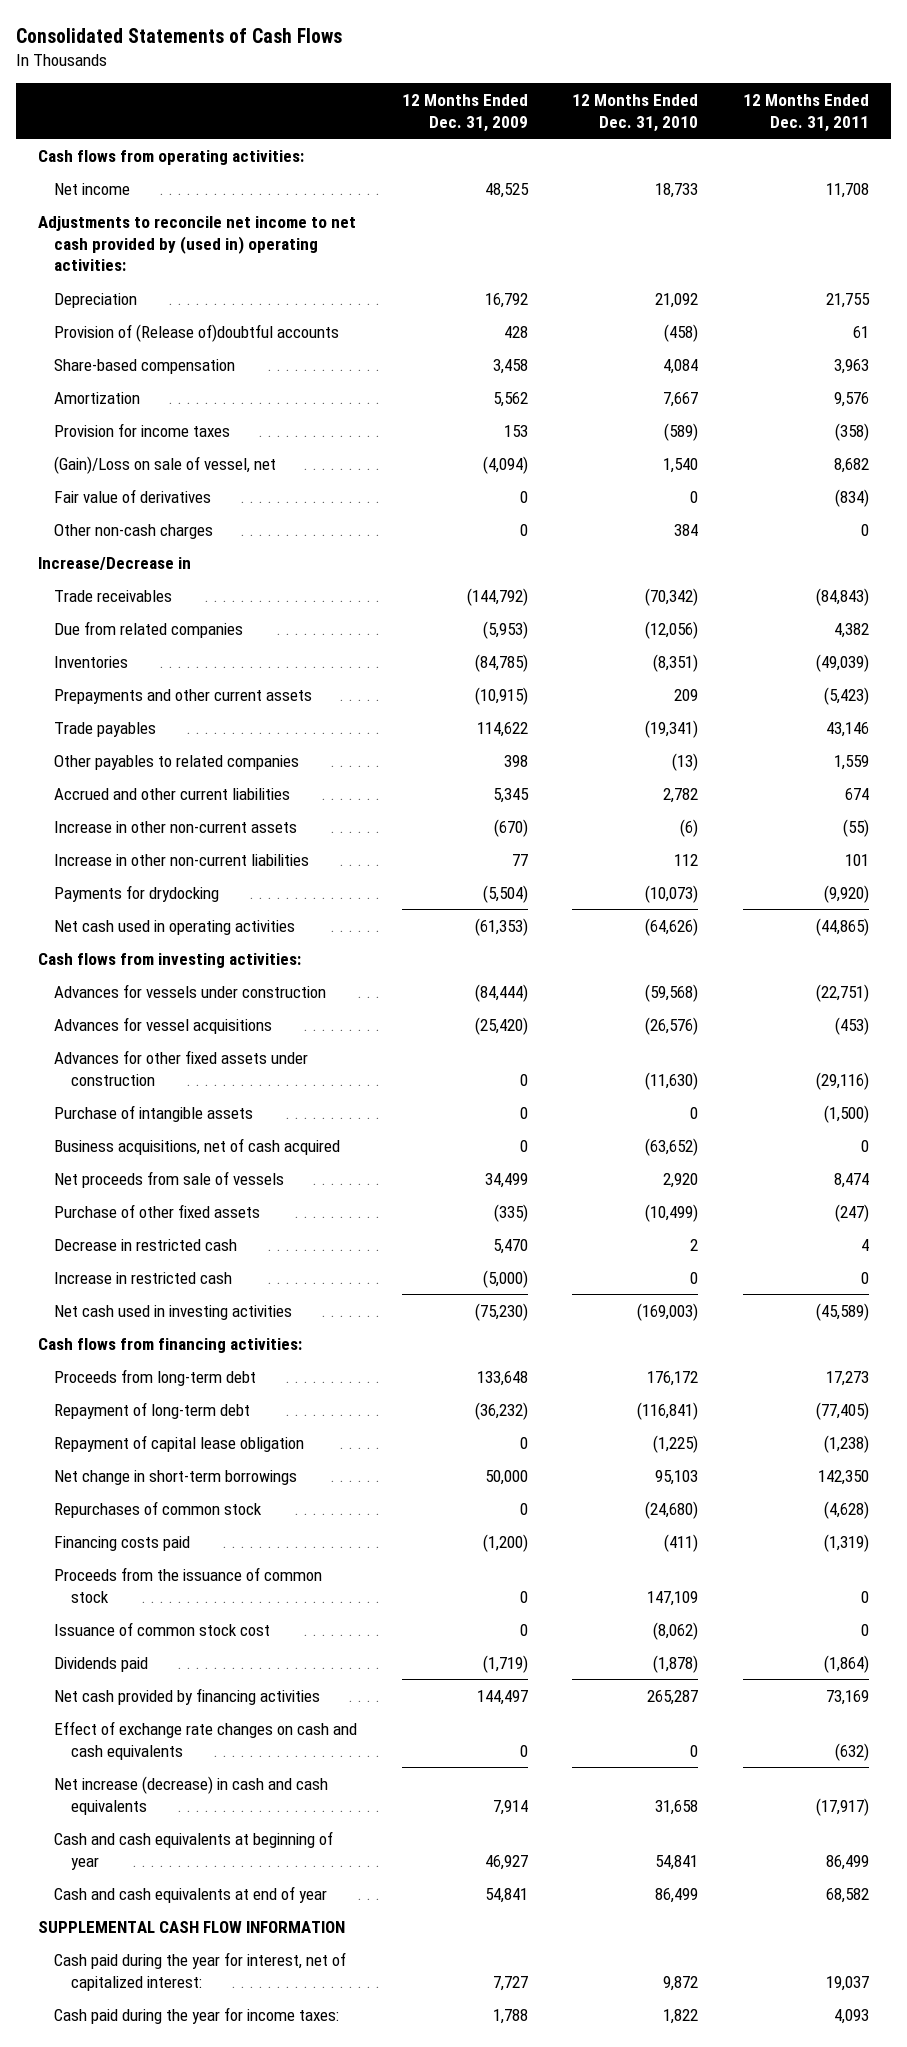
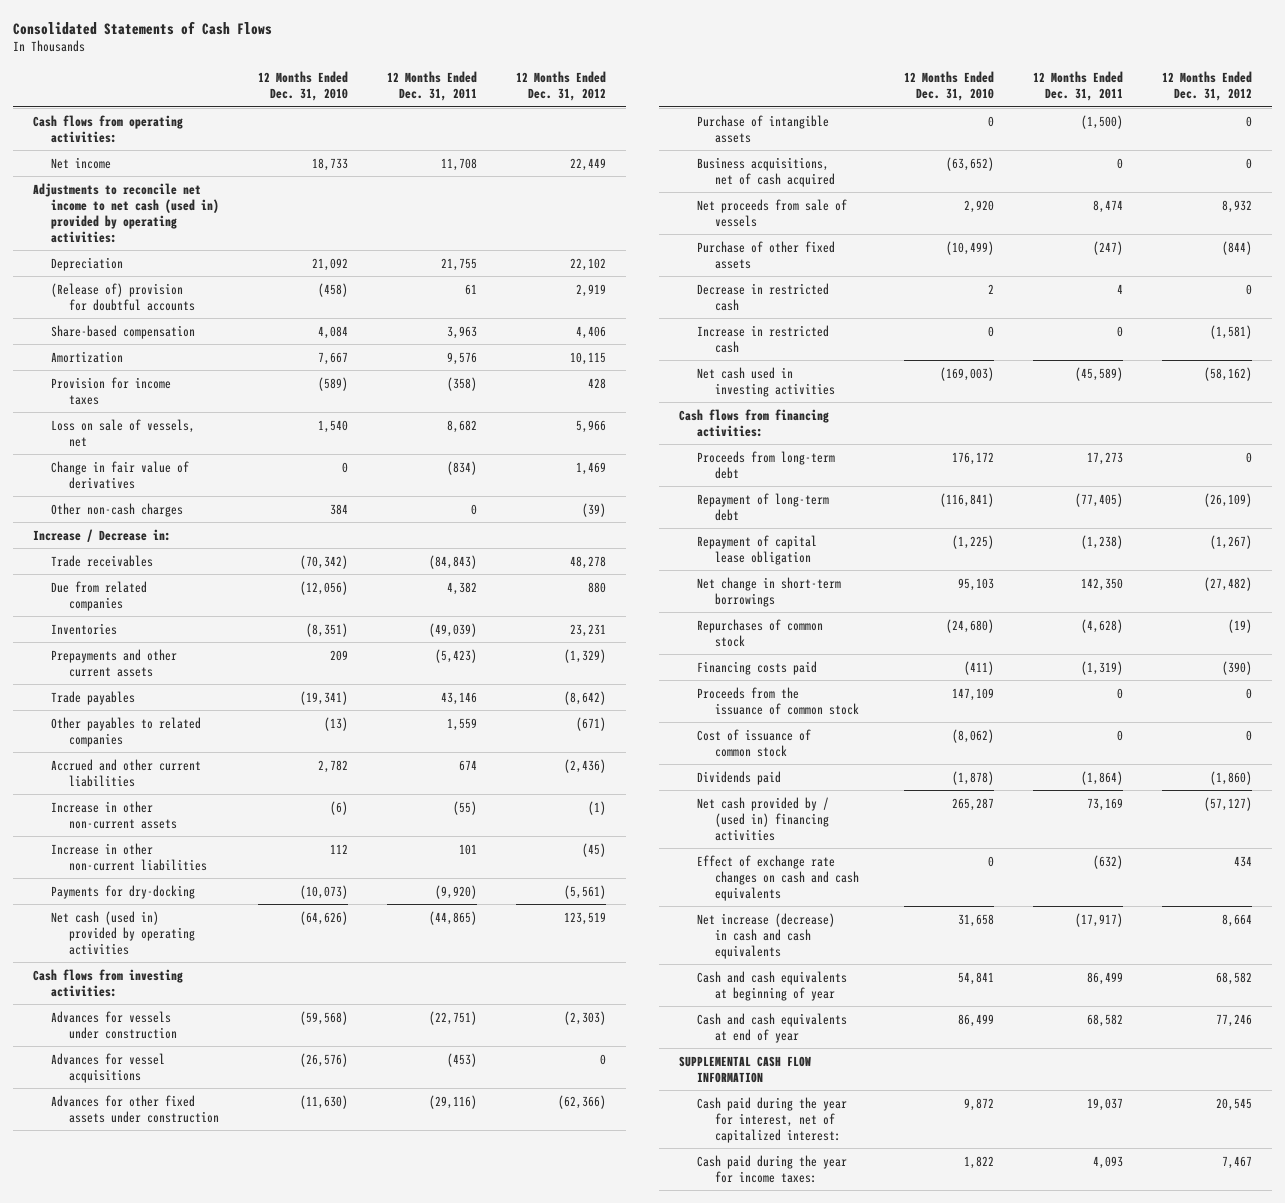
[401,93,528,132] 12 Months Ended Dec. 31, 2009 -> none
none -> [516,71,607,102] 12 Months Ended Dec. 31, 2012
[38,215,357,272] Adjustments to reconcile net income to net cash provided by (used in) operating activities: -> [32,182,219,243] Adjustments to reconcile net income to net cash (used in) provided by operating activities:
[54,323,340,342] Provision of (Release of)doubtful accounts -> [50,282,196,311] (Release of) provision for doubtful accounts
[54,455,277,474] (Gain)/Loss on sale of vessel, net -> [50,418,195,447] Loss on sale of vessels, net
[54,488,212,503] Fair value of derivatives -> [50,460,189,489] Change in fair value of derivatives
[38,556,192,570] Increase/Decrease in -> [32,528,171,542] Increase / Decrease in:
[54,884,220,902] Payments for drydocking -> [50,884,195,899] Payments for dry-docking
[54,919,296,935] Net cash used in operating activities -> [50,910,196,955] Net cash (used in) provided by operating activities
[54,1621,271,1636] Issuance of common stock cost -> [696,728,811,757] Cost of issuance of common stock
[54,1687,321,1705] Net cash provided by financing activities -> [696,796,830,841] Net cash provided by / (used in) financing activities

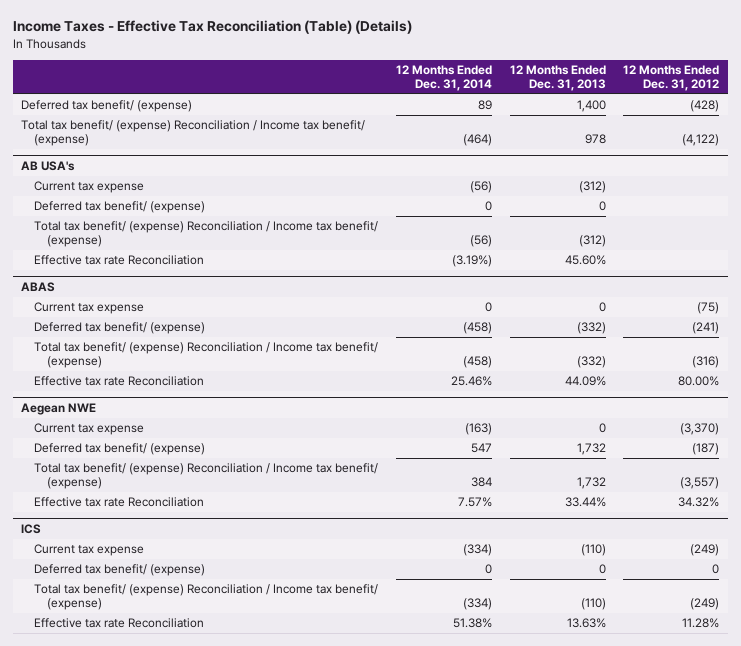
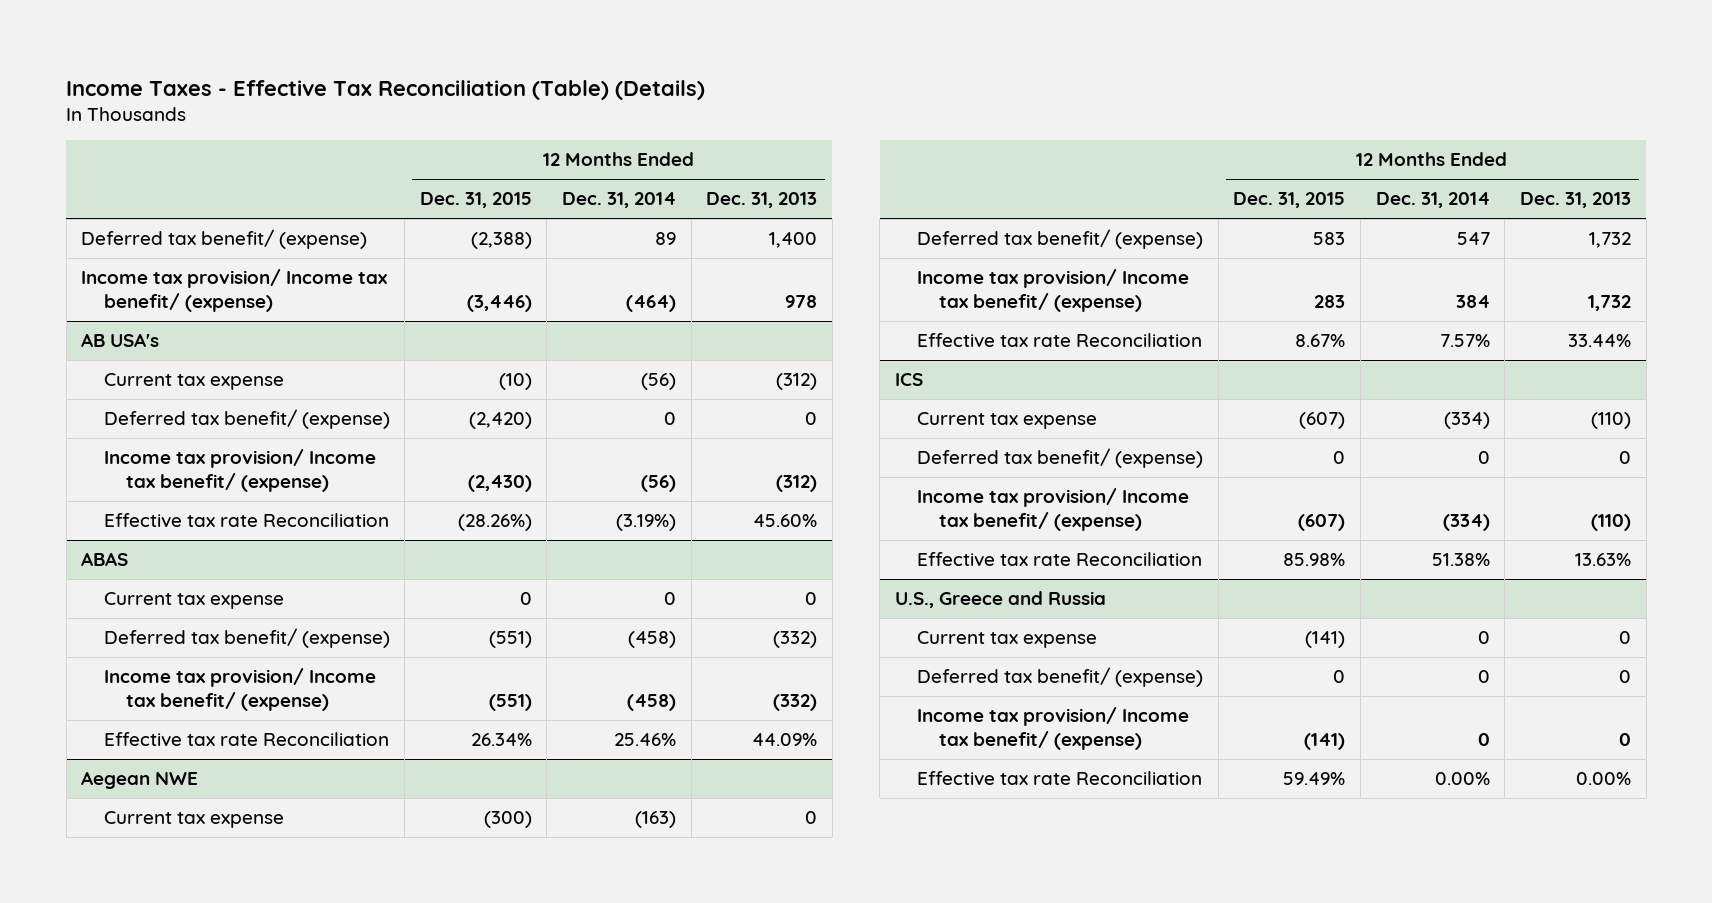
[623,65,720,92] 12 Months Ended Dec. 31, 2012 -> none
none -> [419,192,532,209] Dec. 31, 2015
[21,120,366,147] Total tax benefit/ (expense) Reconciliation / Income tax benefit/ (expense) -> [81,269,388,313] Income tax provision/ Income tax benefit/ (expense)
[34,221,379,248] Total tax benefit/ (expense) Reconciliation / Income tax benefit/ (expense) -> [103,449,376,493] Income tax provision/ Income tax benefit/ (expense)
[34,342,379,369] Total tax benefit/ (expense) Reconciliation / Income tax benefit/ (expense) -> [103,668,376,712] Income tax provision/ Income tax benefit/ (expense)
[34,463,379,490] Total tax benefit/ (expense) Reconciliation / Income tax benefit/ (expense) -> [917,269,1190,313] Income tax provision/ Income tax benefit/ (expense)
[34,584,379,611] Total tax benefit/ (expense) Reconciliation / Income tax benefit/ (expense) -> [917,488,1190,532] Income tax provision/ Income tax benefit/ (expense)
none -> [894,591,1106,609] U.S., Greece and Russia
none -> [917,631,1098,649] Current tax expense
none -> [917,667,1204,688] Deferred tax benefit/ (expense)
none -> [917,707,1190,751] Income tax provision/ Income tax benefit/ (expense)
none -> [917,771,1203,787] Effective tax rate Reconciliation

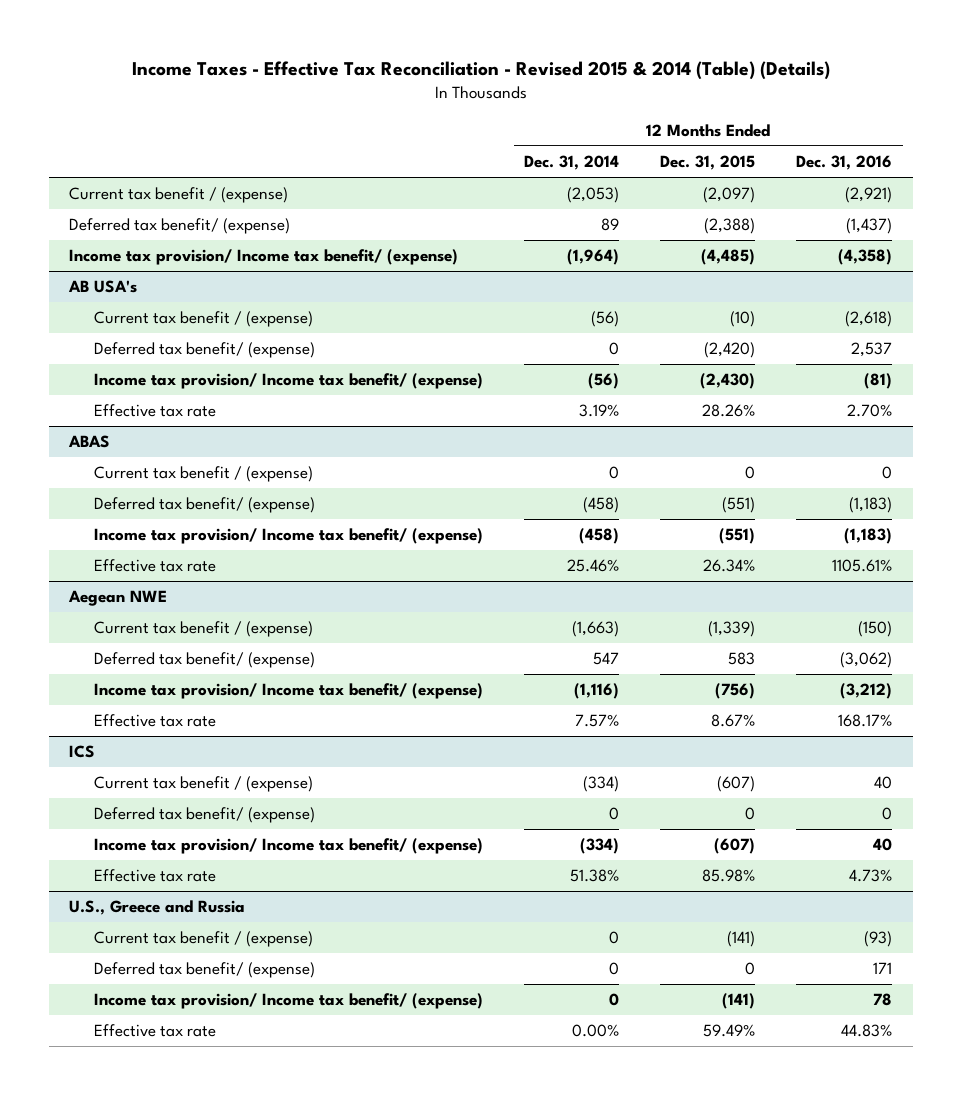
[66,79,706,100] Income Taxes - Effective Tax Reconciliation (Table) (Details) -> [131,60,830,80] Income Taxes - Effective Tax Reconciliation - Revised 2015 & 2014 (Table) (Details)
[706,192,818,209] Dec. 31, 2013 -> none
none -> [796,155,893,171] Dec. 31, 2016
none -> [69,187,289,204] Current tax benefit / (expense)
[466,295,532,313] (3,446) -> [701,249,756,266] (4,485)
[626,295,677,313] (464) -> [567,249,620,266] (1,964)
[103,373,284,391] Current tax expense -> [94,311,314,328] Current tax benefit / (expense)
[103,513,389,529] Effective tax rate Reconciliation -> [94,404,217,418] Effective tax rate
[457,514,532,532] (28.26%) -> [702,404,756,418] 28.26%
[616,514,677,532] (3.19%) -> [579,404,620,418] 3.19%
[103,592,284,610] Current tax expense -> [94,466,314,483] Current tax benefit / (expense)
[103,732,389,748] Effective tax rate Reconciliation -> [94,559,217,573] Effective tax rate
[103,811,284,829] Current tax expense -> [94,621,314,638] Current tax benefit / (expense)
[483,811,532,829] (300) -> [708,621,756,638] (1,339)
[635,811,677,829] (163) -> [572,621,620,638] (1,663)
[1314,295,1346,309] 283 -> [715,683,756,700] (756)
[1455,295,1490,309] 384 -> [574,683,620,700] (1,116)
[917,333,1203,349] Effective tax rate Reconciliation -> [94,714,217,728] Effective tax rate
[917,412,1098,430] Current tax expense -> [94,776,314,793] Current tax benefit / (expense)
[917,552,1203,568] Effective tax rate Reconciliation -> [94,869,217,883] Effective tax rate
[917,631,1098,649] Current tax expense -> [94,931,314,948] Current tax benefit / (expense)
[917,771,1203,787] Effective tax rate Reconciliation -> [94,1024,217,1038] Effective tax rate

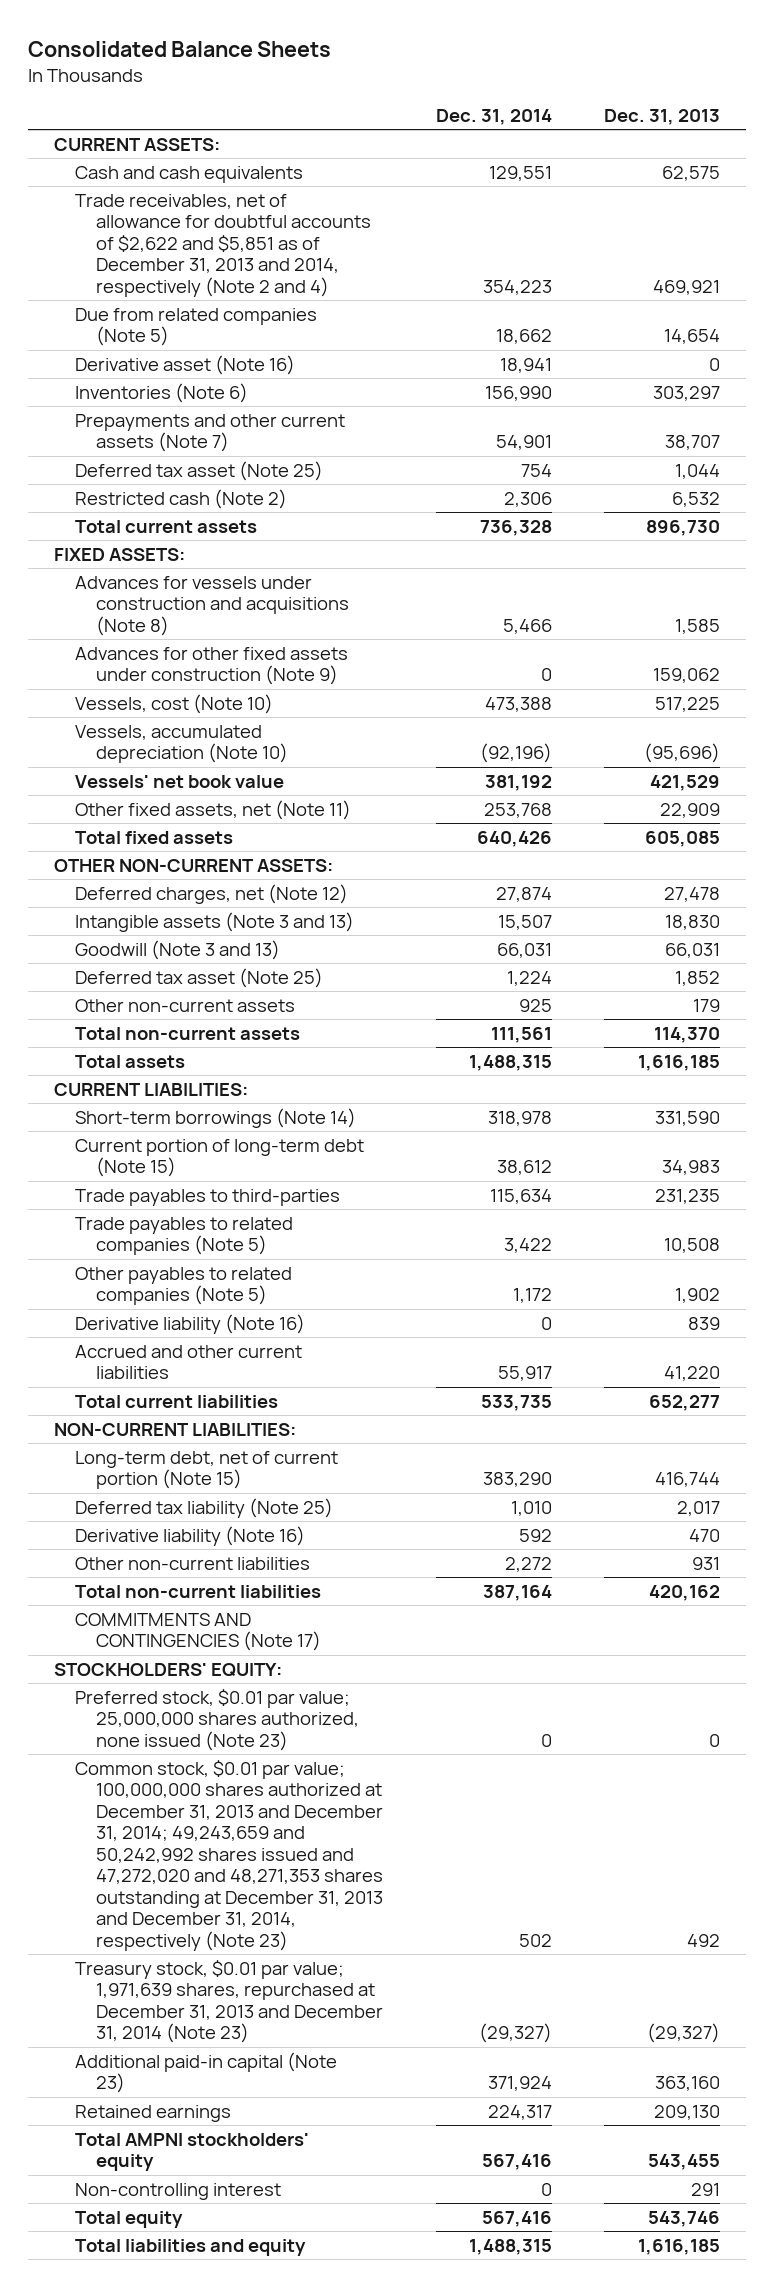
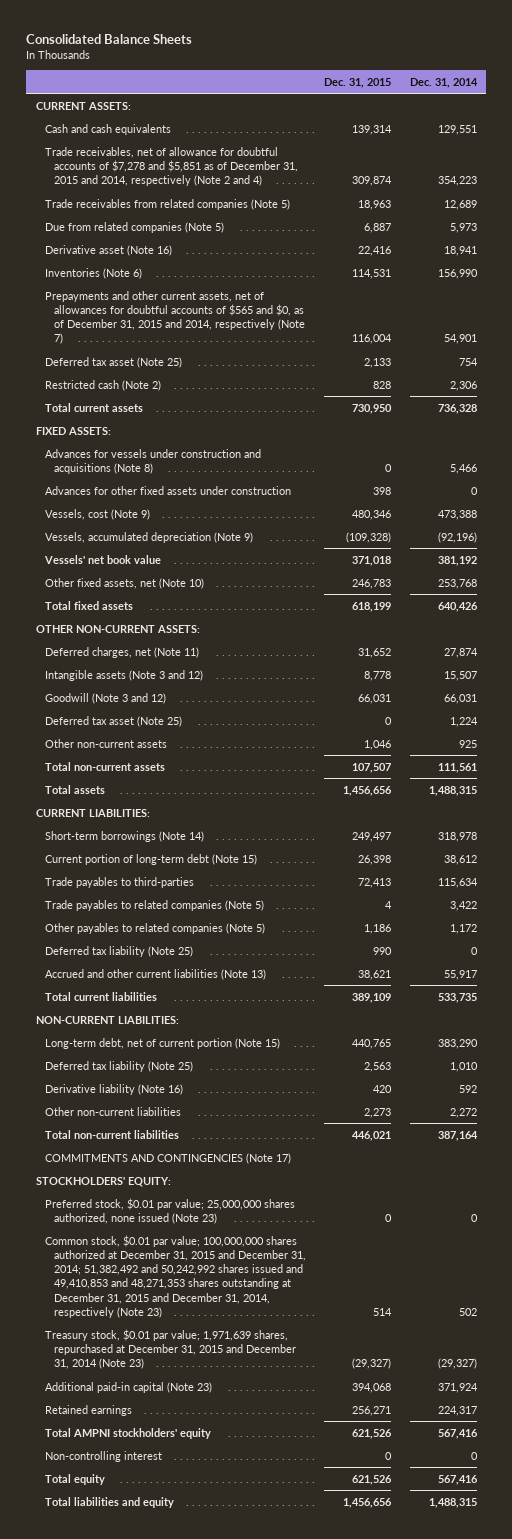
[604,108,721,125] Dec. 31, 2013 -> none
none -> [324,77,392,88] Dec. 31, 2015
[75,193,372,297] Trade receivables, net of allowance for doubtful accounts of $2,622 and $5,851 as of December 31, 2013 and 2014, respectively (Note 2 and 4) -> [44,146,298,187] Trade receivables, net of allowance for doubtful accounts of $7,278 and $5,851 as of December 31, 2015 and 2014, respectively (Note 2 and 4)
none -> [44,198,290,210] Trade receivables from related companies (Note 5)
[495,329,552,345] 18,662 -> [449,222,477,233] 5,973
[75,413,346,453] Prepayments and other current assets (Note 7) -> [44,290,305,345] Prepayments and other current assets, net of allowances for doubtful accounts of $565 and $0, as of December 31, 2015 and 2014, respectively (Note 7)
[75,646,349,686] Advances for other fixed assets under construction (Note 9) -> [44,485,291,495] Advances for other fixed assets under construction
[75,693,274,714] Vessels, cost (Note 10) -> [44,508,150,520] Vessels, cost (Note 9)
[75,724,289,764] Vessels, accumulated depreciation (Note 10) -> [44,531,253,543] Vessels, accumulated depreciation (Note 9)
[75,799,352,820] Other fixed assets, net (Note 11) -> [44,577,204,589] Other fixed assets, net (Note 10)
[75,883,349,904] Deferred charges, net (Note 12) -> [44,646,199,658] Deferred charges, net (Note 11)
[75,911,355,932] Intangible assets (Note 3 and 13) -> [44,669,203,681] Intangible assets (Note 3 and 12)
[75,939,281,960] Goodwill (Note 3 and 13) -> [44,692,166,704] Goodwill (Note 3 and 12)
[75,1313,306,1334] Derivative liability (Note 16) -> none
none -> [44,945,193,957] Deferred tax liability (Note 25)
[75,1344,303,1380] Accrued and other current liabilities -> [44,968,266,980] Accrued and other current liabilities (Note 13)
[75,1759,384,1951] Common stock, $0.01 par value; 100,000,000 shares authorized at December 31, 2013 and December 31, 2014; 49,243,659 and 50,242,992 shares issued and 47,272,020 and 48,271,353 shares outstanding at December 31, 2013 and December 31, 2014, respectively (Note 23) -> [44,1234,306,1318] Common stock, $0.01 par value; 100,000,000 shares authorized at December 31, 2015 and December 31, 2014; 51,382,492 and 50,242,992 shares issued and 49,410,853 and 48,271,353 shares outstanding at December 31, 2015 and December 31, 2014, respectively (Note 23)
[75,1959,384,2044] Treasury stock, $0.01 par value; 1,971,639 shares, repurchased at December 31, 2013 and December 31, 2014 (Note 23) -> [44,1328,296,1370] Treasury stock, $0.01 par value; 1,971,639 shares, repurchased at December 31, 2015 and December 31, 2014 (Note 23)

